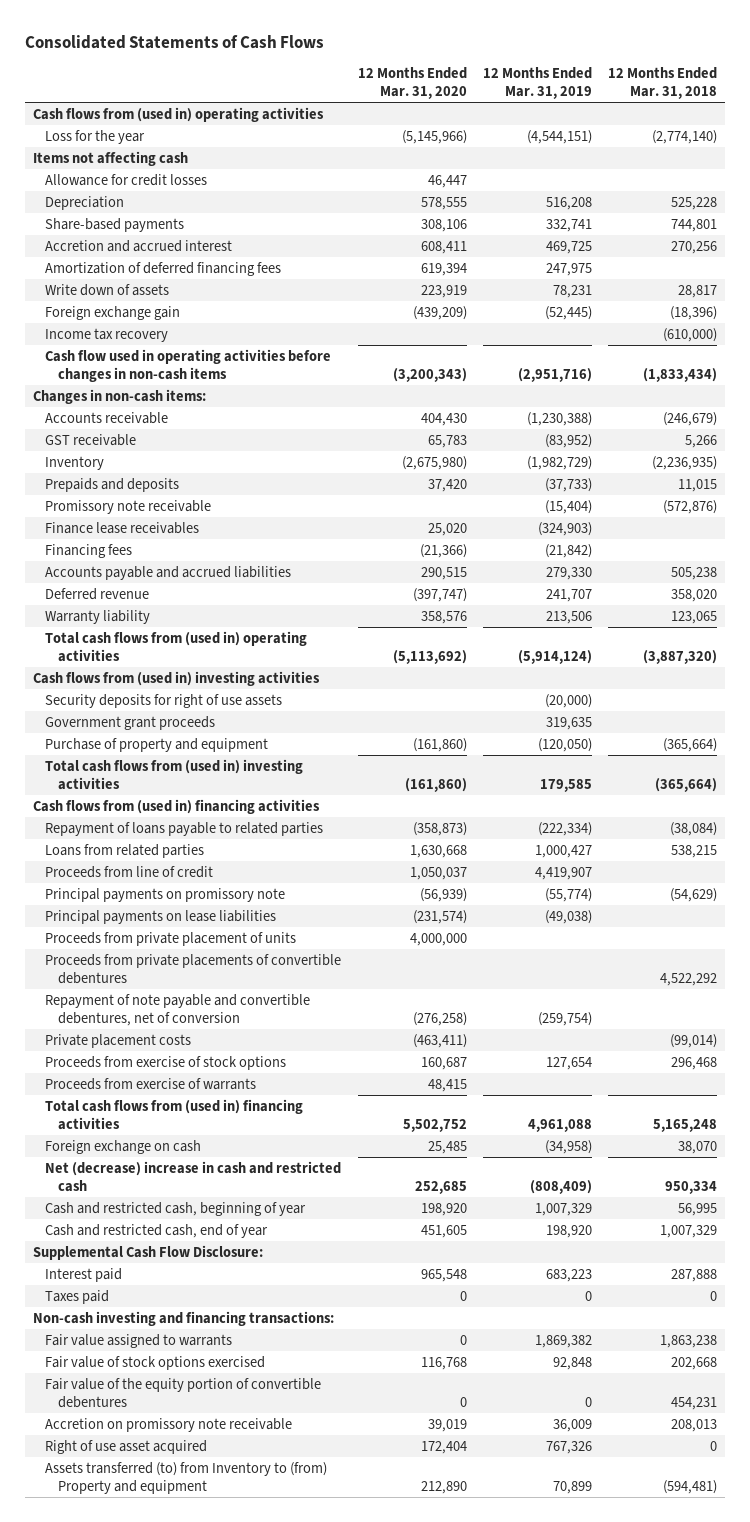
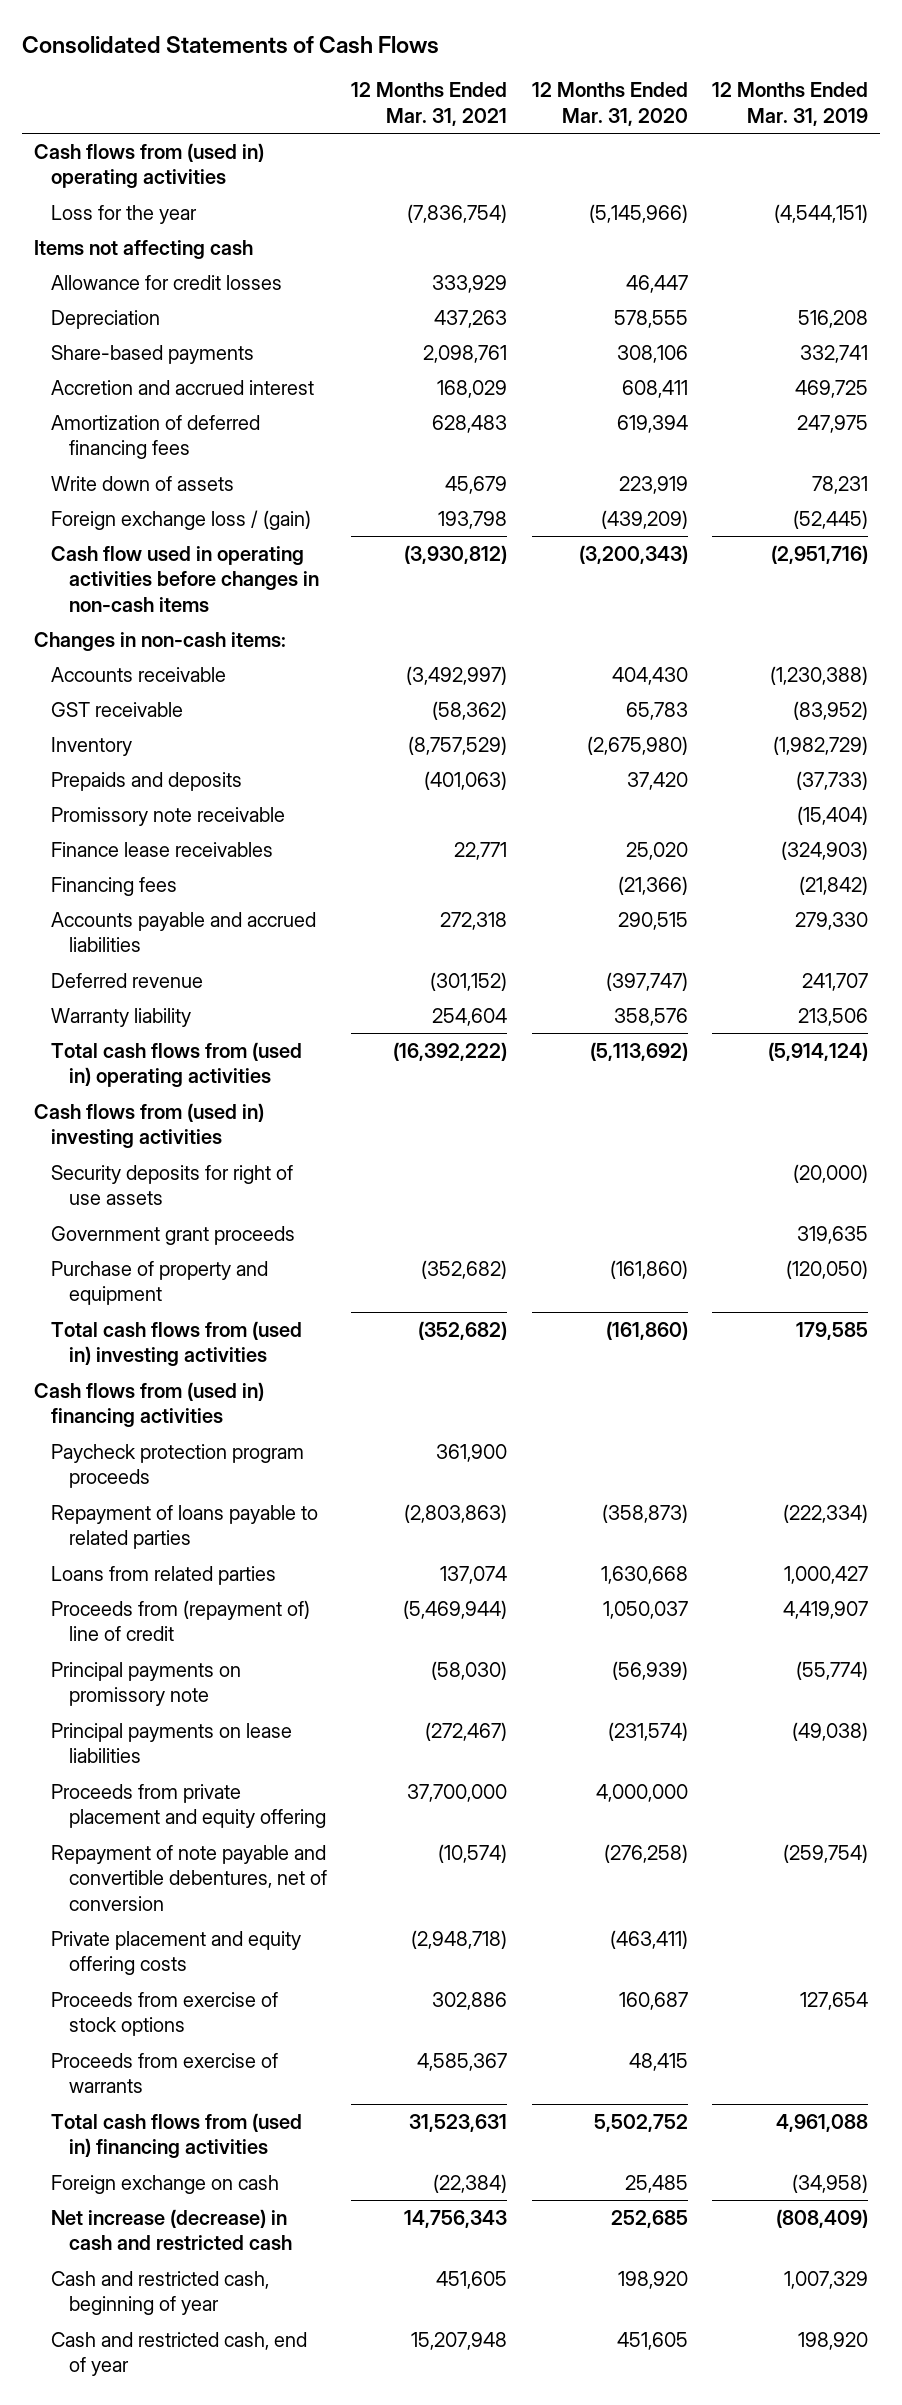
[607,67,717,100] 12 Months Ended Mar. 31, 2018 -> none
none -> [351,82,508,126] 12 Months Ended Mar. 31, 2021
[45,327,169,342] Income tax recovery -> none
[45,305,181,320] Foreign exchange gain -> [51,509,312,530] Foreign exchange loss / (gain)
none -> [51,1443,305,1489] Paycheck protection program proceeds
[45,865,214,878] Proceeds from line of credit -> [51,1599,311,1642] Proceeds from (repayment of) line of credit
[45,953,342,984] Proceeds from private placements of convertible debentures -> none
[45,931,297,946] Proceeds from private placement of units -> [51,1783,326,1829] Proceeds from private placement and equity offering
[45,1033,192,1048] Private placement costs -> [51,1930,302,1976] Private placement and equity offering costs
[45,1160,342,1192] Net (decrease) increase in cash and restricted cash -> [51,2208,292,2251] Net increase (decrease) in cash and restricted cash
[33,1244,264,1260] Supplemental Cash Flow Disclosure: -> none
[45,1267,123,1282] Interest paid -> none
[45,1289,110,1304] Taxes paid -> none
[33,1310,335,1326] Non-cash investing and financing transactions: -> none
[45,1333,233,1348] Fair value assigned to warrants -> none
[45,1355,266,1370] Fair value of stock options exercised -> none
[45,1377,322,1408] Fair value of the equity portion of convertible debentures -> none
[45,1417,293,1432] Accretion on promissory note receivable -> none
[45,1439,208,1454] Right of use asset acquired -> none
[45,1461,328,1494] Assets transferred (to) from Inventory to (from) Property and equipment -> none

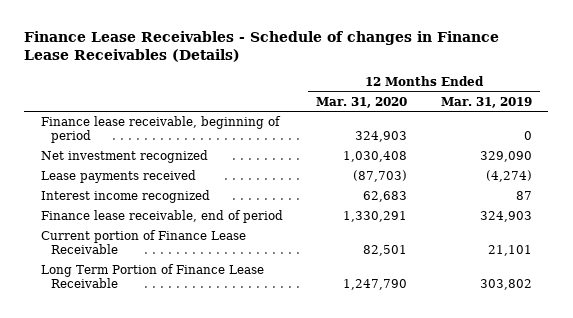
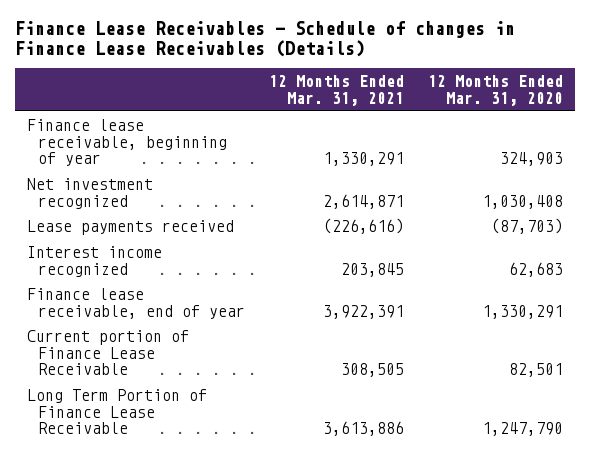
[440,96,532,108] Mar. 31, 2019 -> none
none -> [269,75,405,106] 12 Months Ended Mar. 31, 2021
[41,116,282,144] Finance lease receivable, beginning of period -> [26,118,228,167] Finance lease receivable, beginning of year
[41,210,284,224] Finance lease receivable, end of period -> [26,287,246,319] Finance lease receivable, end of year

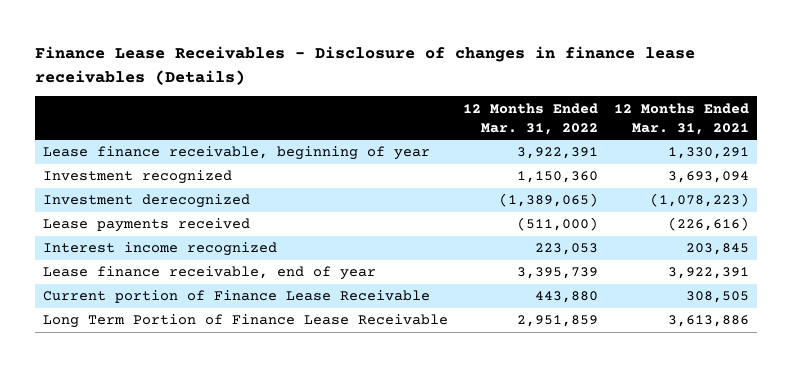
[14,21,515,58] Finance Lease Receivables - Schedule of changes in Finance Lease Receivables (Details) -> [35,46,696,85] Finance Lease Receivables - Disclosure of changes in finance lease receivables (Details)
[428,75,564,106] 12 Months Ended Mar. 31, 2020 -> none
none -> [463,102,599,135] 12 Months Ended Mar. 31, 2022
[26,118,228,167] Finance lease receivable, beginning of year -> [42,146,430,161] Lease finance receivable, beginning of year
[26,177,153,209] Net investment recognized -> [42,170,232,185] Investment recognized
[323,193,405,209] 2,614,871 -> [667,171,749,184] 3,693,094
none -> [42,194,250,209] Investment derecognized
[26,287,246,319] Finance lease receivable, end of year -> [42,266,376,281] Lease finance receivable, end of year

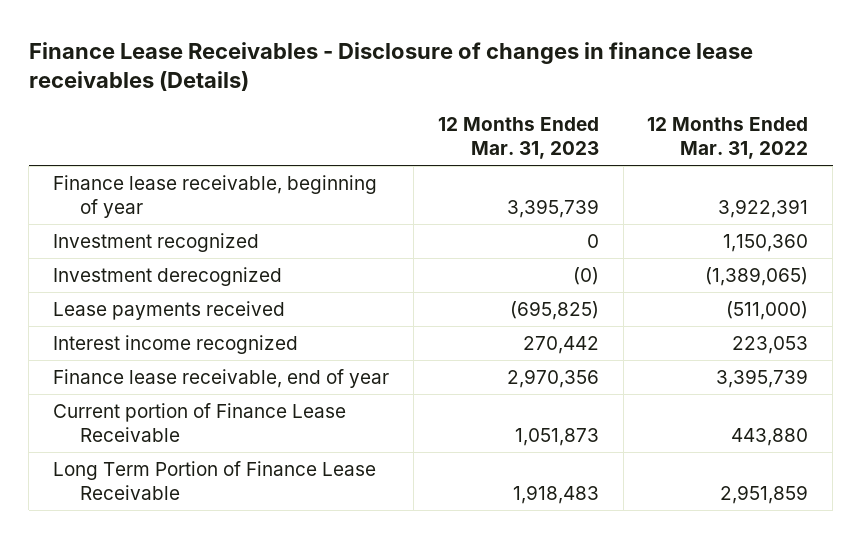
[613,102,749,135] 12 Months Ended Mar. 31, 2021 -> none
none -> [437,117,599,160] 12 Months Ended Mar. 31, 2023
[42,146,430,161] Lease finance receivable, beginning of year -> [53,175,378,218] Finance lease receivable, beginning of year
[42,266,376,281] Lease finance receivable, end of year -> [53,369,390,389] Finance lease receivable, end of year

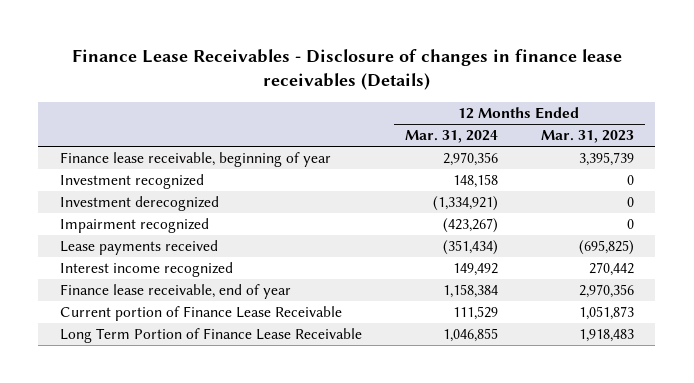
[647,117,809,160] 12 Months Ended Mar. 31, 2022 -> none
none -> [404,130,498,144] Mar. 31, 2024
[572,267,599,286] (0) -> [626,197,634,208] 0
none -> [59,218,209,234] Impairment recognized

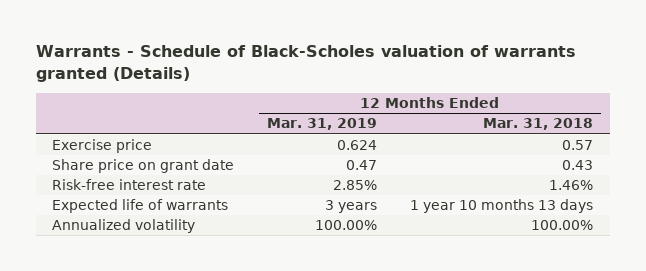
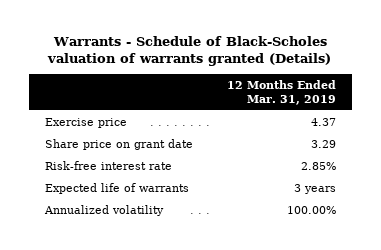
[483,118,594,131] Mar. 31, 2018 -> none
[337,140,378,151] 0.624 -> [310,117,336,126] 4.37
[346,160,378,171] 0.47 -> [310,139,336,148] 3.29

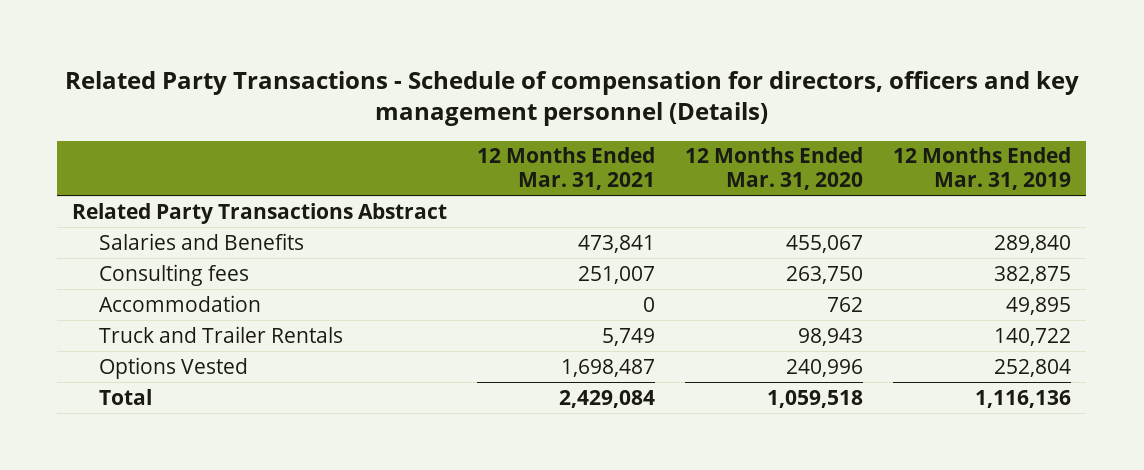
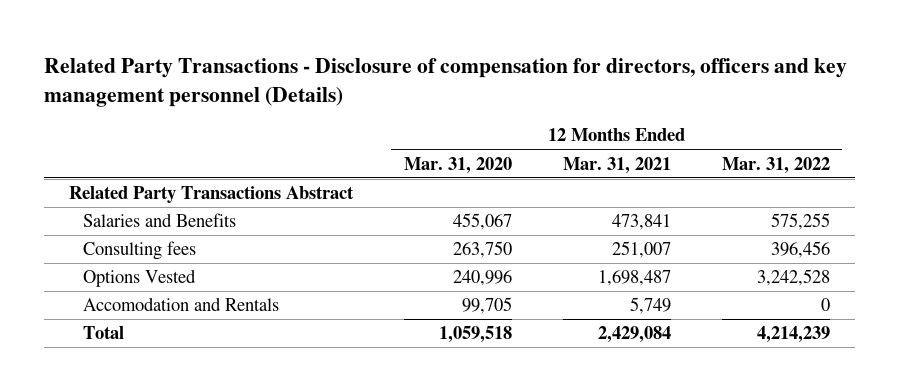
[64,70,1079,127] Related Party Transactions - Schedule of compensation for directors, officers and key management personnel (Details) -> [43,57,847,108] Related Party Transactions - Disclosure of compensation for directors, officers and key management personnel (Details)
[893,147,1072,190] 12 Months Ended Mar. 31, 2019 -> none
none -> [721,156,830,174] Mar. 31, 2022
[98,294,261,312] Accommodation -> none
[98,325,343,343] Truck and Trailer Rentals -> none
none -> [82,297,279,312] Accomodation and Rentals

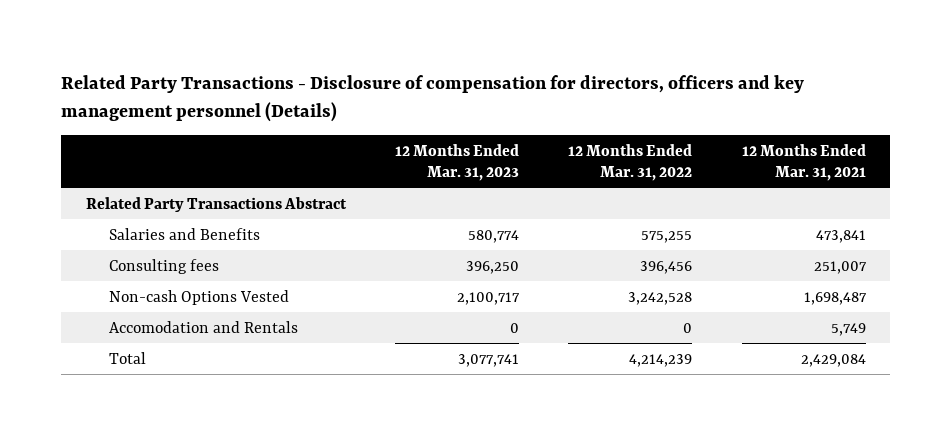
[404,156,513,174] Mar. 31, 2020 -> none
none -> [395,144,520,181] 12 Months Ended Mar. 31, 2023
[82,269,196,288] Options Vested -> [108,289,289,305] Non-cash Options Vested

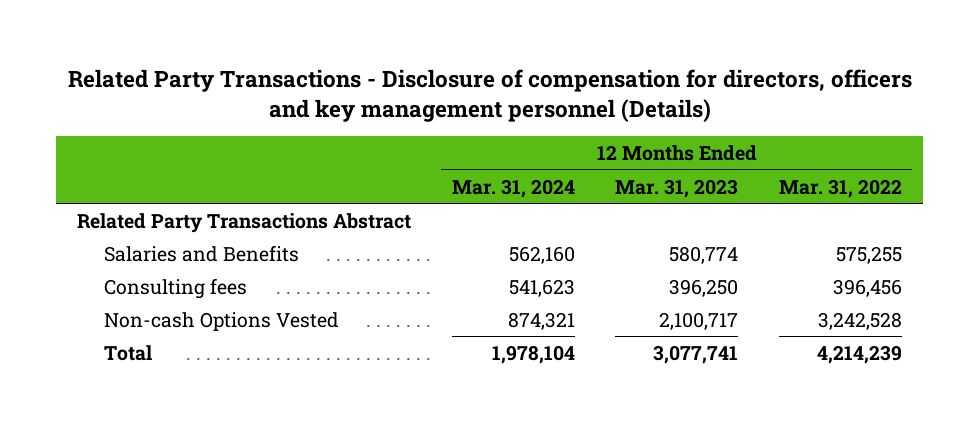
[741,144,866,181] 12 Months Ended Mar. 31, 2021 -> none
none -> [451,178,575,198] Mar. 31, 2024
[108,320,298,333] Accomodation and Rentals -> none

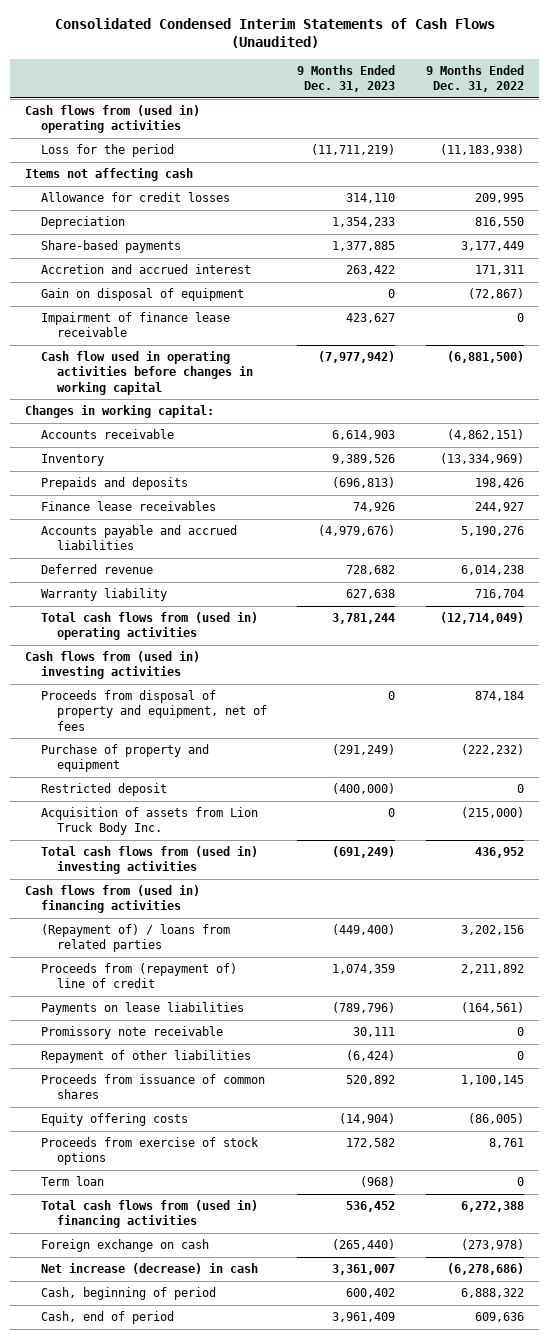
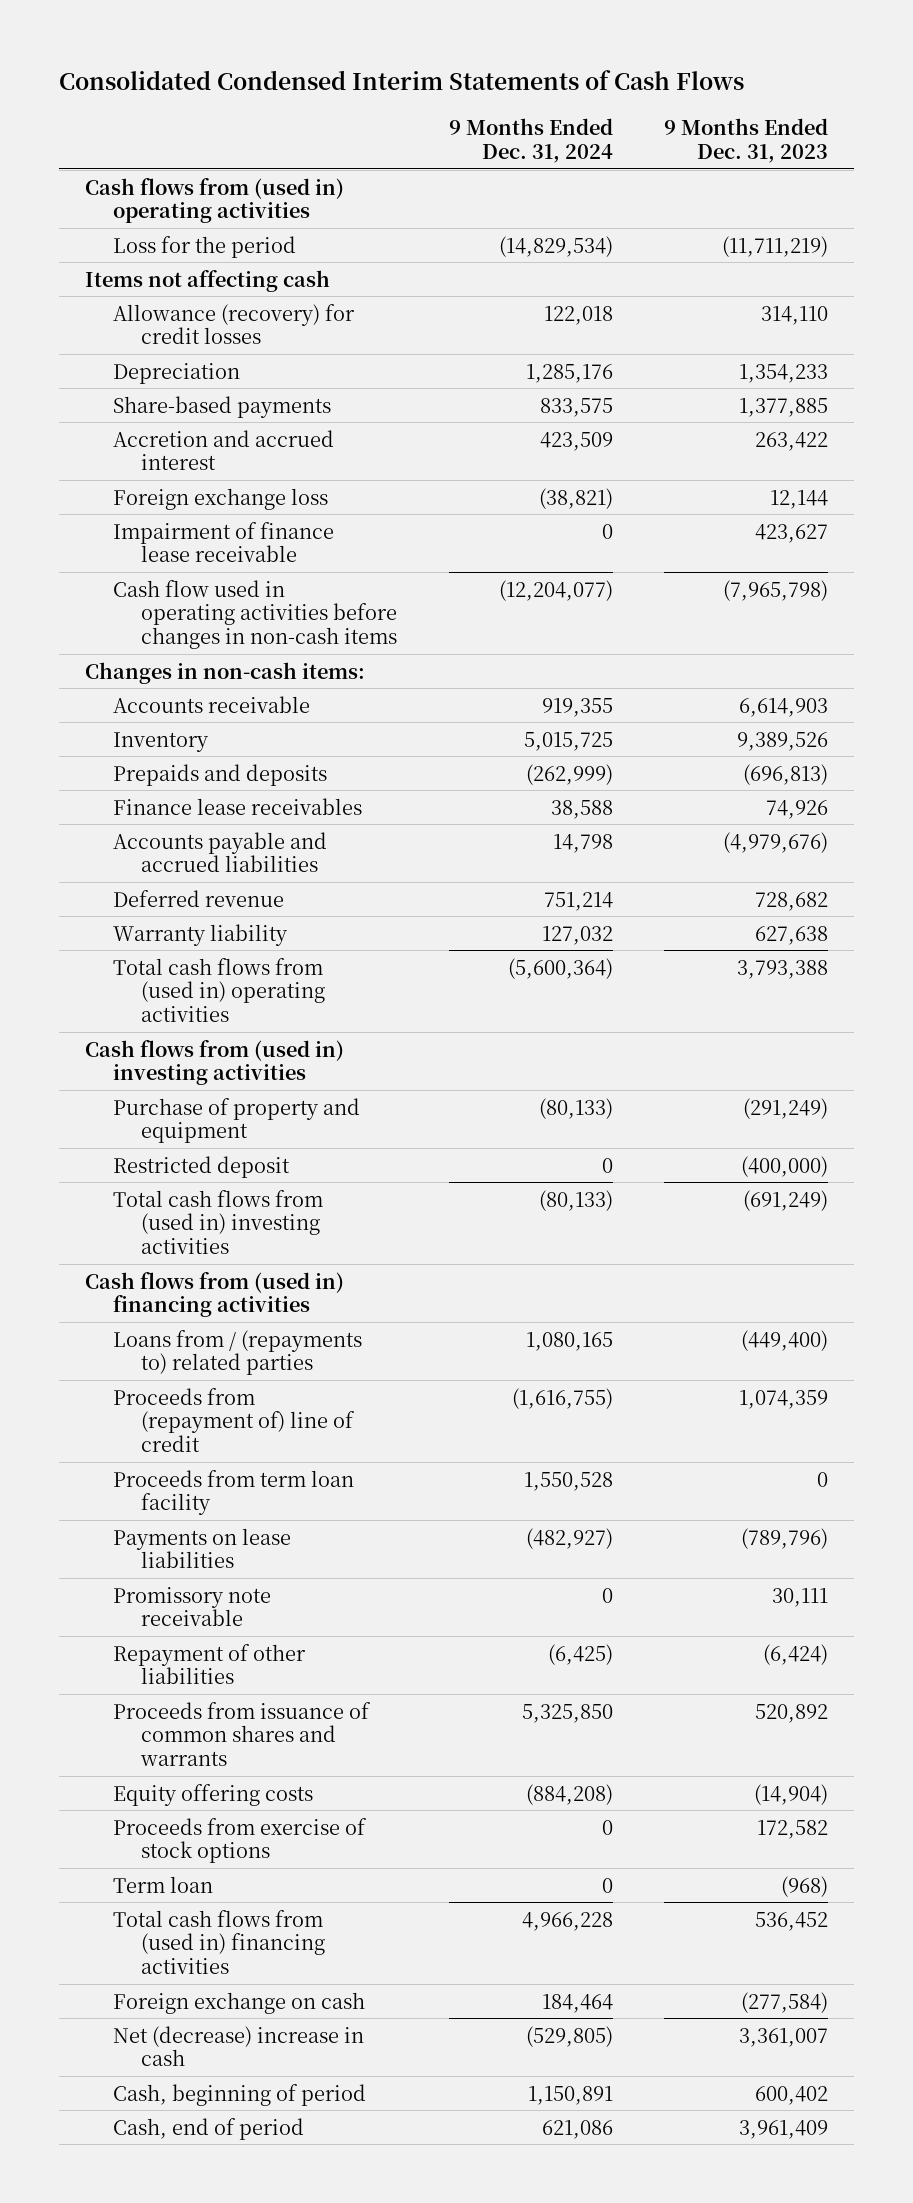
[54,17,495,49] Consolidated Condensed Interim Statements of Cash Flows (Unaudited) -> [59,70,745,91] Consolidated Condensed Interim Statements of Cash Flows
[425,65,524,93] 9 Months Ended Dec. 31, 2022 -> none
none -> [448,117,613,163] 9 Months Ended Dec. 31, 2024
[40,192,230,203] Allowance for credit losses -> [112,303,355,345] Allowance (recovery) for credit losses
[40,288,244,302] Gain on disposal of equipment -> none
none -> [112,487,328,510] Foreign exchange loss
[40,351,253,395] Cash flow used in operating activities before changes in working capital -> [112,579,397,650] Cash flow used in operating activities before changes in non-cash items
[318,351,396,364] (7,977,942) -> [723,579,829,601] (7,965,798)
[25,405,215,419] Changes in working capital: -> [85,661,366,684] Changes in non-cash items:
[332,613,396,625] 3,781,244 -> [737,959,829,979] 3,793,388
[40,690,267,731] Proceeds from disposal of property and equipment, net of fees -> none
[40,807,258,836] Acquisition of assets from Lion Truck Body Inc. -> none
[40,924,230,953] (Repayment of) / loans from related parties -> [112,1329,362,1376] Loans from / (repayments to) related parties
none -> [112,1469,354,1516] Proceeds from term loan facility
[40,1074,265,1100] Proceeds from issuance of common shares -> [112,1701,371,1767] Proceeds from issuance of common shares and warrants
[332,1239,396,1251] (265,440) -> [741,1991,829,2013] (277,584)
[40,1263,258,1275] Net increase (decrease) in cash -> [112,2025,364,2067] Net (decrease) increase in cash

